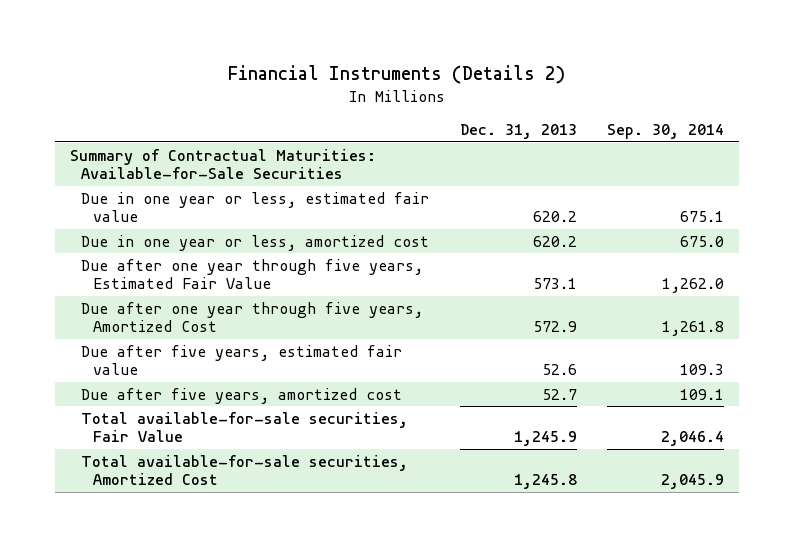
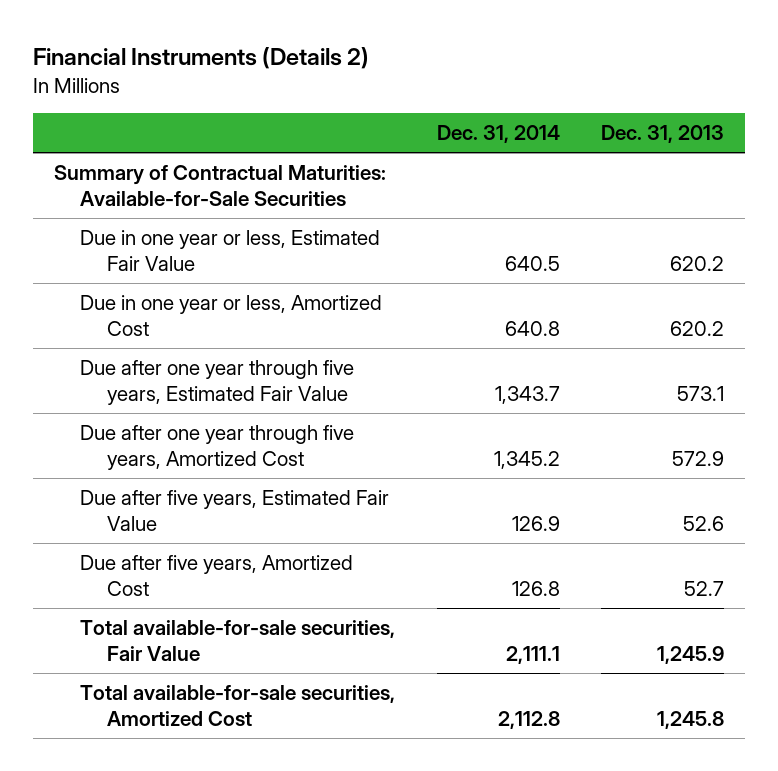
[607,124,725,140] Sep. 30, 2014 -> none
none -> [436,125,560,144] Dec. 31, 2014
[81,191,430,223] Due in one year or less, estimated fair value -> [80,230,381,271] Due in one year or less, Estimated Fair Value
[81,234,430,251] Due in one year or less, amortized cost -> [80,295,383,336] Due in one year or less, Amortized Cost
[81,344,403,376] Due after five years, estimated fair value -> [80,490,390,531] Due after five years, Estimated Fair Value
[81,387,403,404] Due after five years, amortized cost -> [80,555,354,596] Due after five years, Amortized Cost

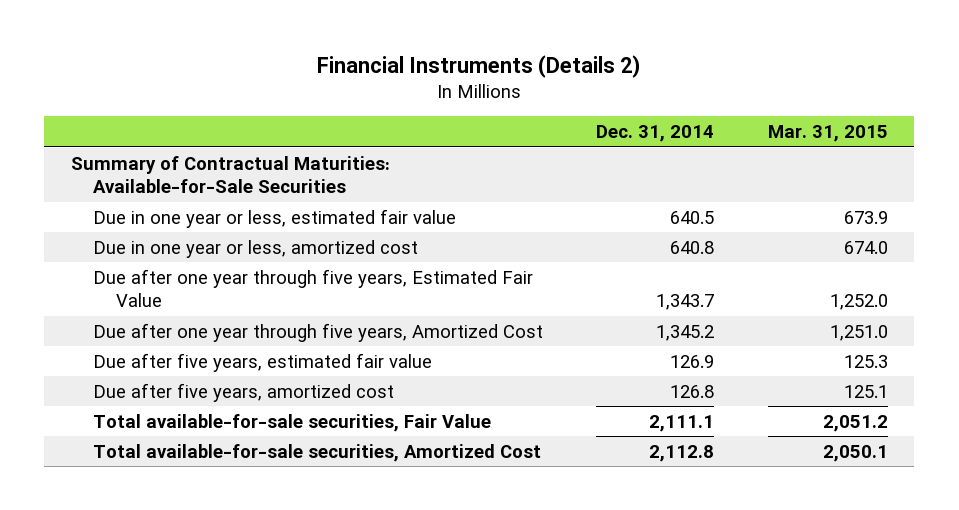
[601,125,725,144] Dec. 31, 2013 -> none
none -> [767,125,888,143] Mar. 31, 2015
[80,230,381,271] Due in one year or less, Estimated Fair Value -> [93,208,457,228] Due in one year or less, estimated fair value
[80,295,383,336] Due in one year or less, Amortized Cost -> [93,239,419,258] Due in one year or less, amortized cost
[80,490,390,531] Due after five years, Estimated Fair Value -> [93,352,433,372] Due after five years, estimated fair value
[80,555,354,596] Due after five years, Amortized Cost -> [93,382,395,402] Due after five years, amortized cost

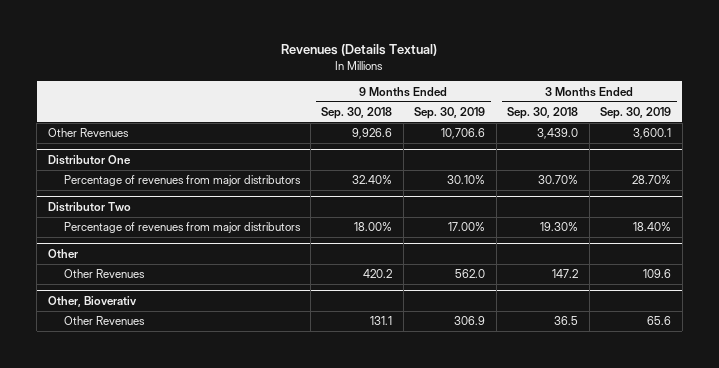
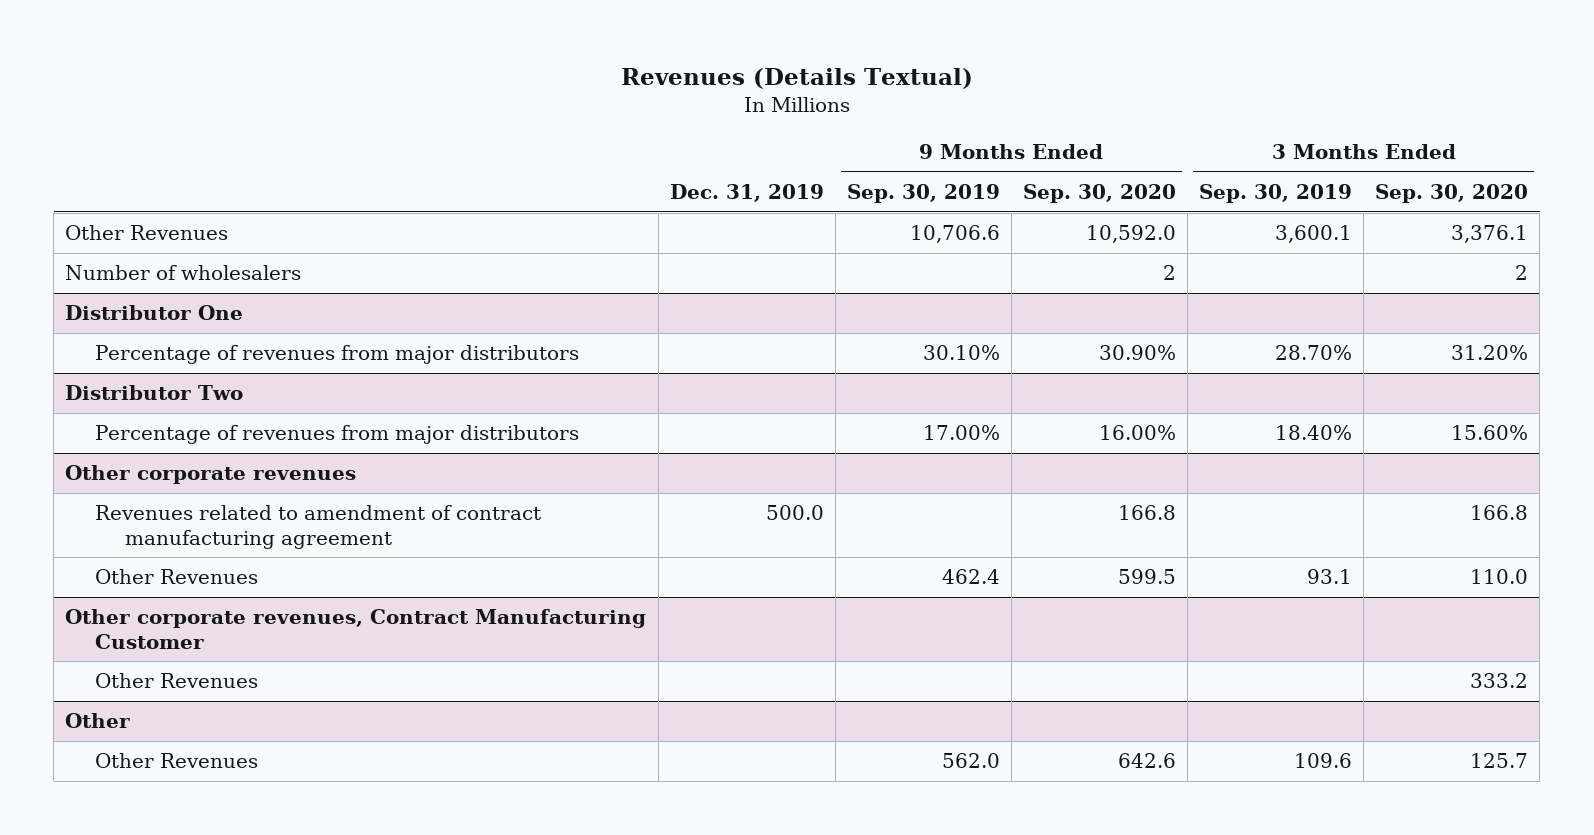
[321,106,393,119] Sep. 30, 2018 -> none
[507,106,579,119] Sep. 30, 2018 -> none
none -> [669,183,824,202] Dec. 31, 2019
none -> [1023,183,1177,203] Sep. 30, 2020
none -> [1375,183,1529,203] Sep. 30, 2020
none -> [65,265,302,281] Number of wholesalers
none -> [65,465,357,485] Other corporate revenues
none -> [95,505,542,549] Revenues related to amendment of contract manufacturing agreement
none -> [95,569,259,585] Other Revenues
none -> [65,609,647,649] Other corporate revenues, Contract Manufacturing Customer
none -> [95,673,259,689] Other Revenues
[47,296,137,308] Other, Bioverativ -> none
[63,316,145,326] Other Revenues -> none

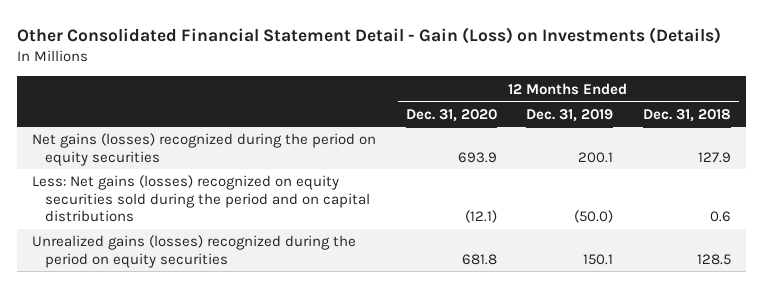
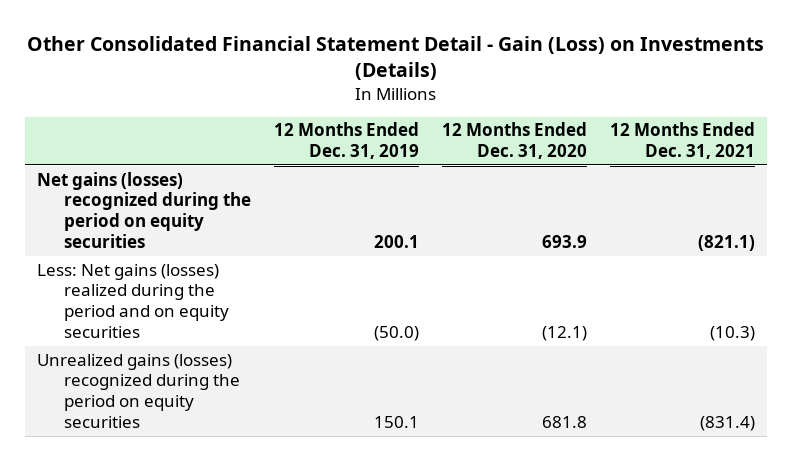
[643,108,732,122] Dec. 31, 2018 -> none
none -> [610,122,756,160] 12 Months Ended Dec. 31, 2021
[32,175,371,223] Less: Net gains (losses) recognized on equity securities sold during the period and on capital distributions -> [36,263,229,338] Less: Net gains (losses) realized during the period and on equity securities

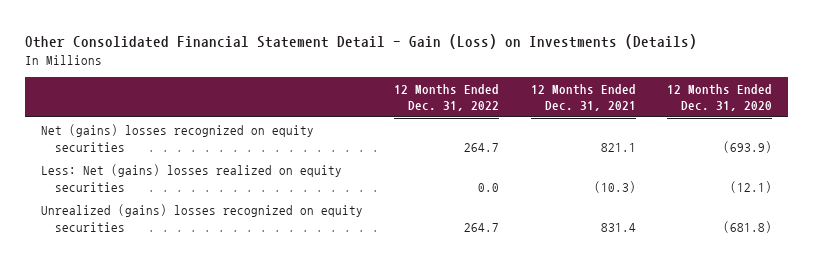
[273,122,419,160] 12 Months Ended Dec. 31, 2019 -> none
none -> [394,83,500,112] 12 Months Ended Dec. 31, 2022
[36,171,251,248] Net gains (losses) recognized during the period on equity securities -> [41,123,315,152] Net (gains) losses recognized on equity securities
[542,234,588,248] 693.9 -> [723,140,773,153] (693.9)
[698,234,756,251] (821.1) -> [600,142,636,152] 821.1
[36,263,229,338] Less: Net gains (losses) realized during the period and on equity securities -> [41,163,343,192] Less: Net (gains) losses realized on equity securities
[36,353,240,428] Unrealized gains (losses) recognized during the period on equity securities -> [41,203,364,232] Unrealized (gains) losses recognized on equity securities
[542,415,588,428] 681.8 -> [723,220,773,233] (681.8)
[700,415,756,431] (831.4) -> [600,222,636,232] 831.4

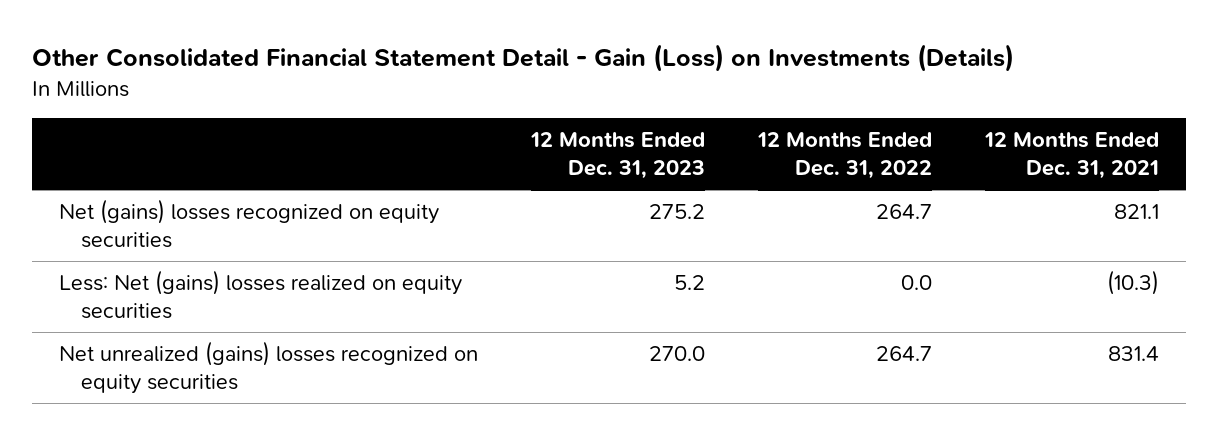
[667,83,773,112] 12 Months Ended Dec. 31, 2020 -> none
none -> [529,132,705,180] 12 Months Ended Dec. 31, 2023
[41,203,364,232] Unrealized (gains) losses recognized on equity securities -> [58,341,478,395] Net unrealized (gains) losses recognized on equity securities

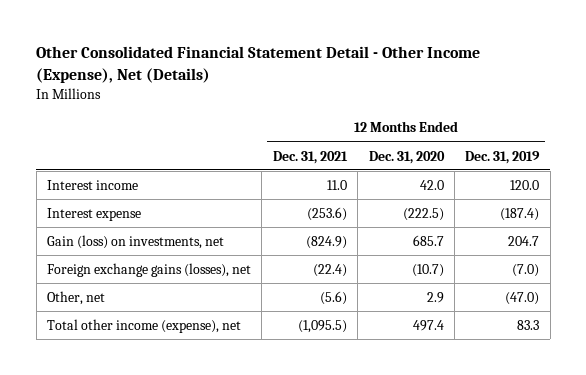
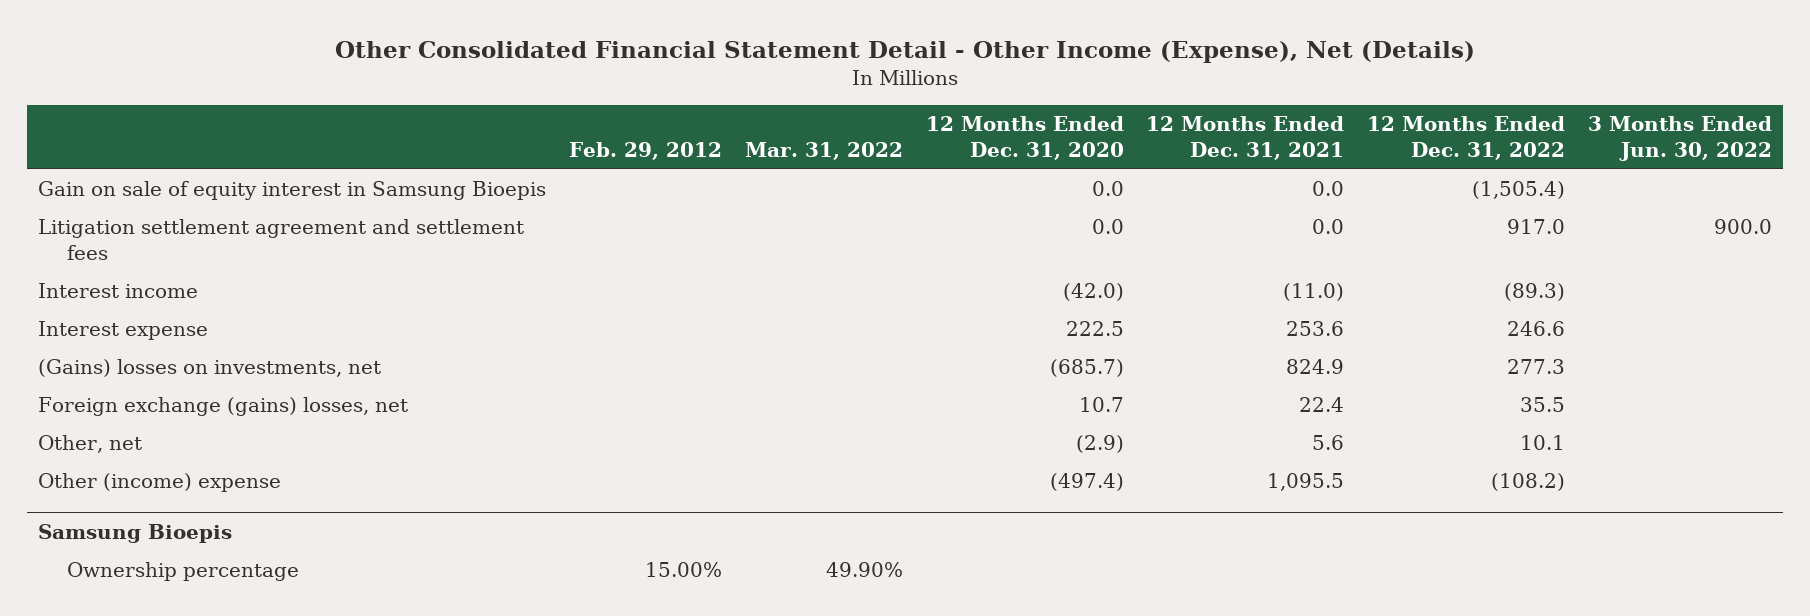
[465,150,541,164] Dec. 31, 2019 -> none
none -> [568,141,722,160] Feb. 29, 2012
none -> [744,141,903,160] Mar. 31, 2022
none -> [1367,116,1566,160] 12 Months Ended Dec. 31, 2022
none -> [1588,116,1773,161] 3 Months Ended Jun. 30, 2022
none -> [38,181,547,201] Gain on sale of equity interest in Samsung Bioepis
none -> [38,219,525,261] Litigation settlement agreement and settlement fees
[326,179,347,190] 11.0 -> [1283,283,1345,302] (11.0)
[419,179,444,190] 42.0 -> [1062,283,1124,302] (42.0)
[306,206,347,221] (253.6) -> [1286,321,1345,337] 253.6
[402,207,444,221] (222.5) -> [1065,321,1124,337] 222.5
[47,234,225,249] Gain (loss) on investments, net -> [38,359,382,378] (Gains) losses on investments, net
[305,235,347,249] (824.9) -> [1286,359,1345,375] 824.9
[412,234,444,246] 685.7 -> [1049,359,1124,378] (685.7)
[47,262,252,277] Foreign exchange gains (losses), net -> [38,397,409,417] Foreign exchange (gains) losses, net
[312,263,347,277] (22.4) -> [1299,397,1345,413] 22.4
[411,263,444,277] (10.7) -> [1078,397,1124,413] 10.7
[319,290,347,305] (5.6) -> [1312,435,1345,451] 5.6
[426,291,444,303] 2.9 -> [1075,435,1124,454] (2.9)
[47,318,242,333] Total other income (expense), net -> [38,473,282,493] Other (income) expense
[297,319,347,333] (1,095.5) -> [1267,473,1345,492] 1,095.5
[412,319,444,331] 497.4 -> [1049,473,1124,492] (497.4)
none -> [38,524,233,544] Samsung Bioepis
none -> [66,562,299,582] Ownership percentage

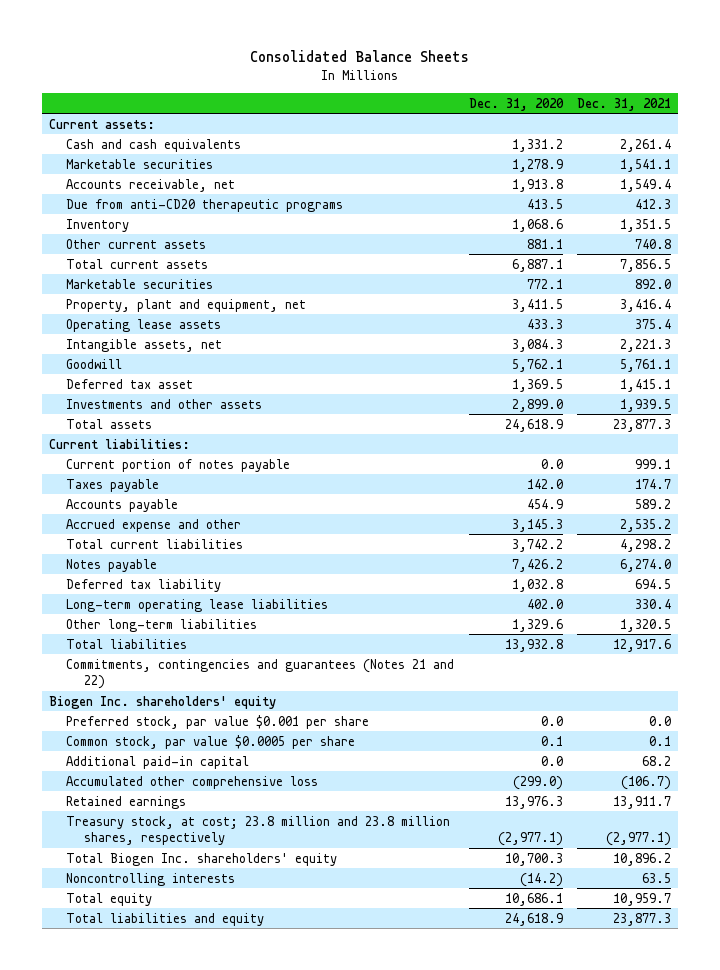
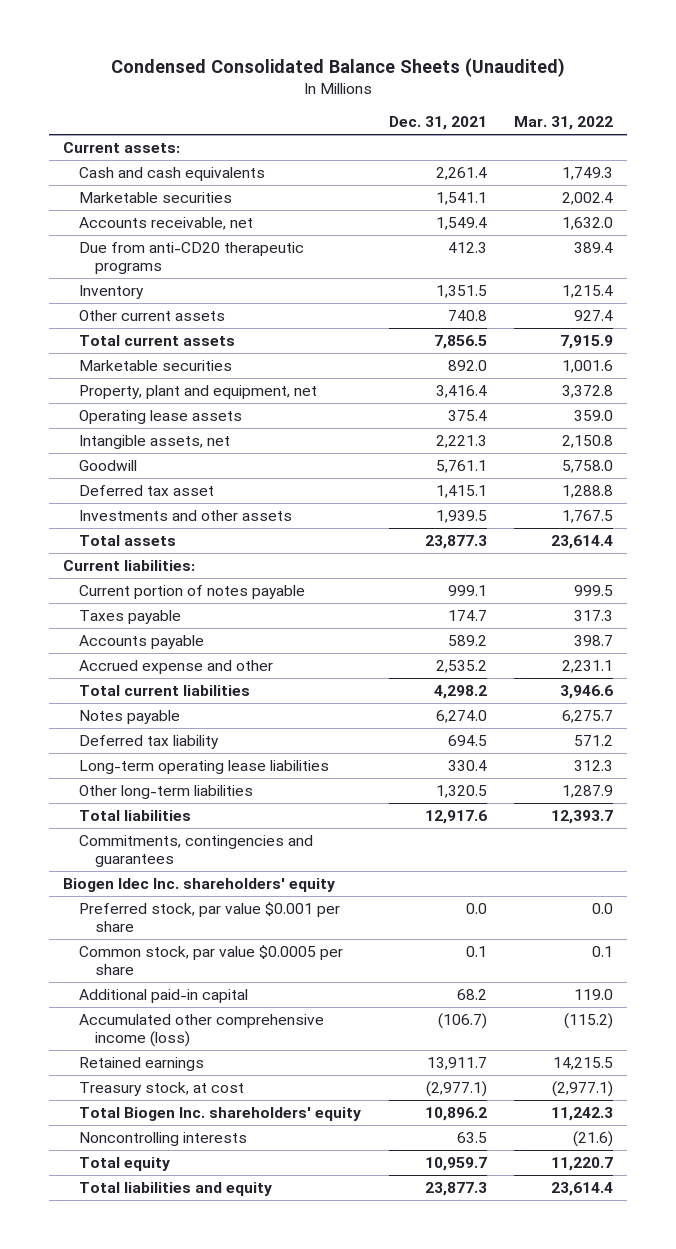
[249,49,469,62] Consolidated Balance Sheets -> [111,57,566,77] Condensed Consolidated Balance Sheets (Unaudited)
[468,97,564,111] Dec. 31, 2020 -> none
none -> [514,116,614,131] Mar. 31, 2022
[66,658,455,689] Commitments, contingencies and guarantees (Notes 21 and 22) -> [79,834,314,868] Commitments, contingencies and guarantees
[48,695,276,709] Biogen Inc. shareholders' equity -> [62,877,335,892] Biogen Idec Inc. shareholders' equity
[66,775,319,789] Accumulated other comprehensive loss -> [79,1013,325,1048] Accumulated other comprehensive income (loss)
[66,815,451,845] Treasury stock, at cost; 23.8 million and 23.8 million shares, respectively -> [79,1081,245,1096] Treasury stock, at cost

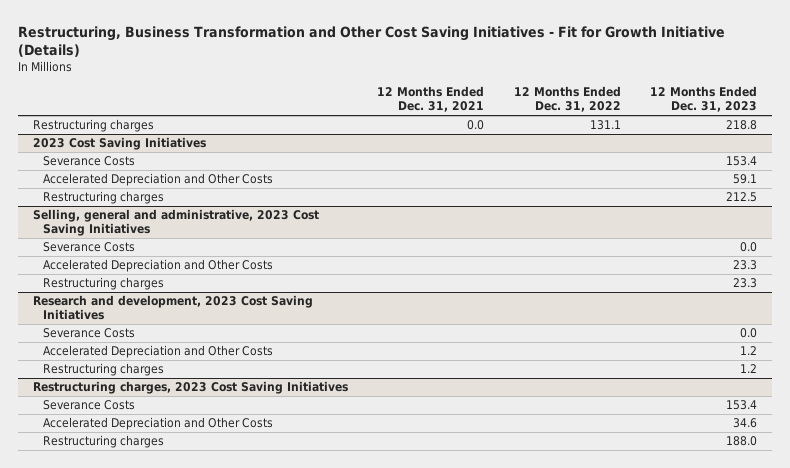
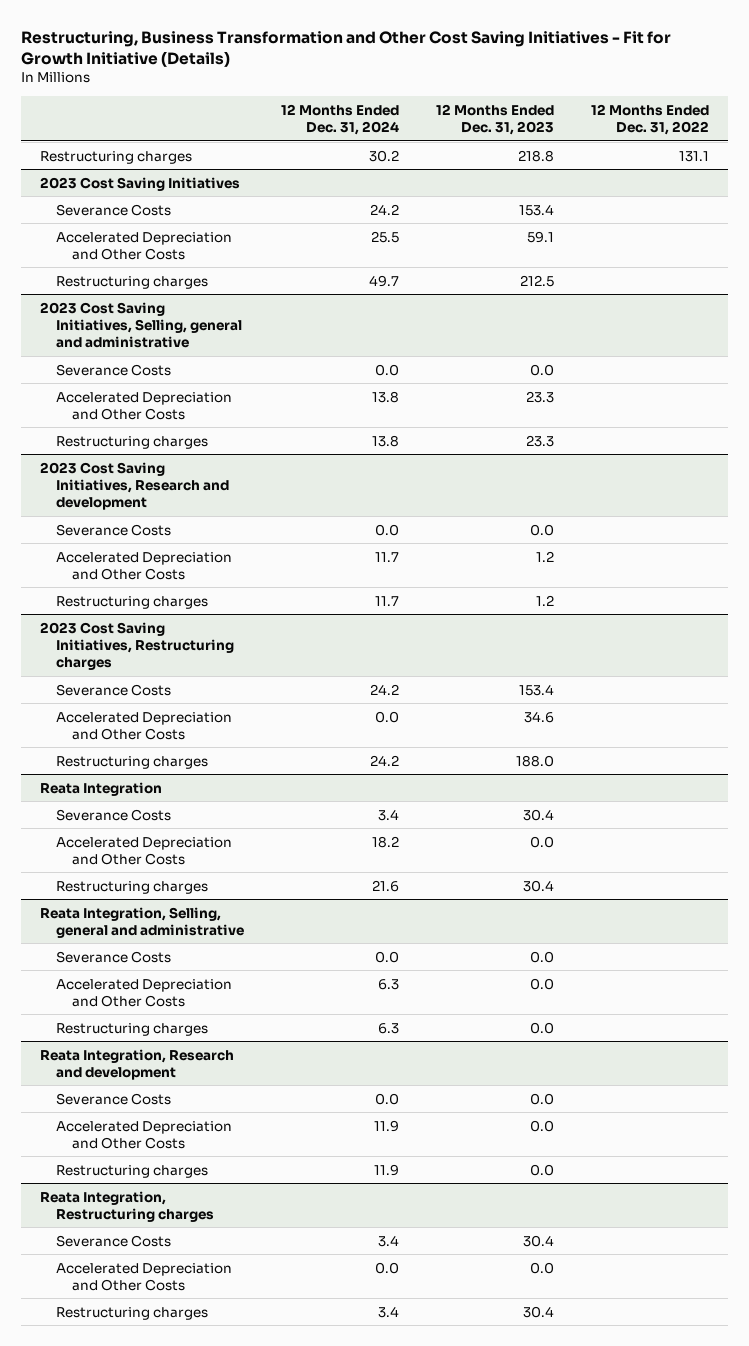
[377,86,485,113] 12 Months Ended Dec. 31, 2021 -> none
none -> [280,103,399,135] 12 Months Ended Dec. 31, 2024
[32,209,319,237] Selling, general and administrative, 2023 Cost Saving Initiatives -> [39,301,242,349] 2023 Cost Saving Initiatives, Selling, general and administrative
[32,295,313,321] Research and development, 2023 Cost Saving Initiatives -> [39,461,229,511] 2023 Cost Saving Initiatives, Research and development
[32,381,348,395] Restructuring charges, 2023 Cost Saving Initiatives -> [39,621,234,671] 2023 Cost Saving Initiatives, Restructuring charges
none -> [39,781,162,796] Reata Integration
none -> [55,808,171,821] Severance Costs
none -> [55,836,232,865] Accelerated Depreciation and Other Costs
none -> [55,880,208,894] Restructuring charges
none -> [39,906,244,938] Reata Integration, Selling, general and administrative
none -> [55,950,171,963] Severance Costs
none -> [55,978,232,1007] Accelerated Depreciation and Other Costs
none -> [55,1022,208,1036] Restructuring charges
none -> [39,1048,234,1080] Reata Integration, Research and development
none -> [55,1092,171,1105] Severance Costs
none -> [55,1120,232,1149] Accelerated Depreciation and Other Costs
none -> [55,1164,208,1178] Restructuring charges
none -> [39,1190,214,1222] Reata Integration, Restructuring charges
none -> [55,1234,171,1247] Severance Costs
none -> [55,1262,232,1291] Accelerated Depreciation and Other Costs
none -> [55,1306,208,1320] Restructuring charges

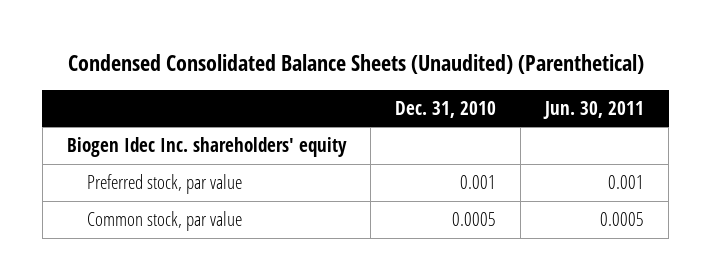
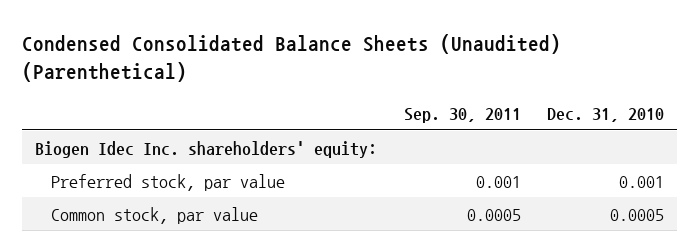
[543,100,645,119] Jun. 30, 2011 -> none
none -> [403,107,521,123] Sep. 30, 2011
[66,136,347,157] Biogen Idec Inc. shareholders' equity -> [35,140,378,158] Biogen Idec Inc. shareholders' equity:

